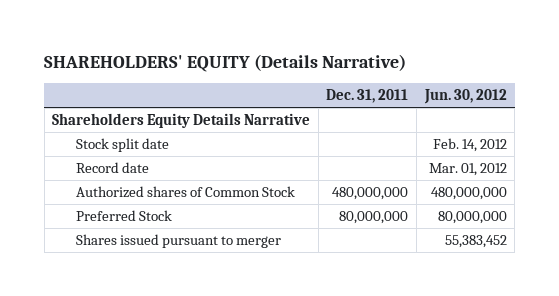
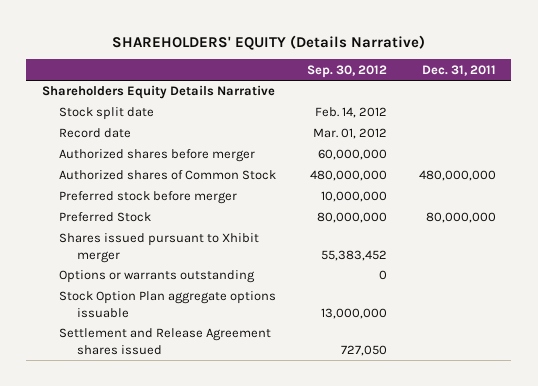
[423,89,507,105] Jun. 30, 2012 -> none
none -> [307,64,388,78] Sep. 30, 2012
none -> [59,149,256,163] Authorized shares before merger
none -> [59,191,238,205] Preferred stock before merger
[76,234,282,249] Shares issued pursuant to merger -> [59,233,260,263] Shares issued pursuant to Xhibit merger
none -> [59,270,256,284] Options or warrants outstanding
none -> [59,291,277,318] Stock Option Plan aggregate options issuable
none -> [59,328,272,355] Settlement and Release Agreement shares issued

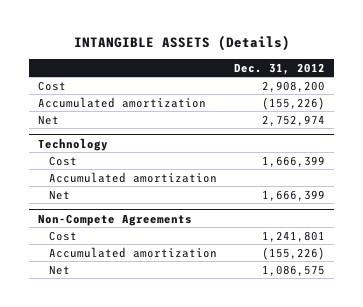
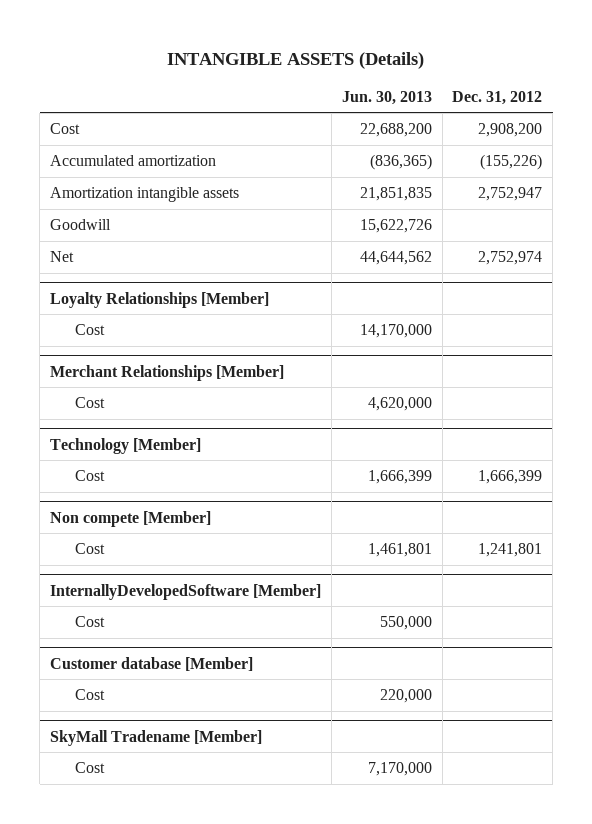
none -> [341,90,432,105] Jun. 30, 2013
none -> [49,187,239,203] Amortization intangible assets
none -> [49,219,111,231] Goodwill
none -> [49,291,269,308] Loyalty Relationships [Member]
none -> [74,324,105,336] Cost
none -> [49,364,284,381] Merchant Relationships [Member]
none -> [74,397,105,409] Cost
[37,137,108,151] Technology -> [49,437,201,454] Technology [Member]
[49,171,218,183] Accumulated amortization -> none
[49,189,71,200] Net -> none
[37,213,192,226] Non-Compete Agreements -> [49,510,211,527] Non compete [Member]
[49,246,218,258] Accumulated amortization -> none
[49,264,71,275] Net -> none
none -> [49,583,321,600] InternallyDevelopedSoftware [Member]
none -> [74,616,105,628] Cost
none -> [49,656,253,671] Customer database [Member]
none -> [74,689,105,701] Cost
none -> [49,729,262,746] SkyMall Tradename [Member]
none -> [74,762,105,774] Cost

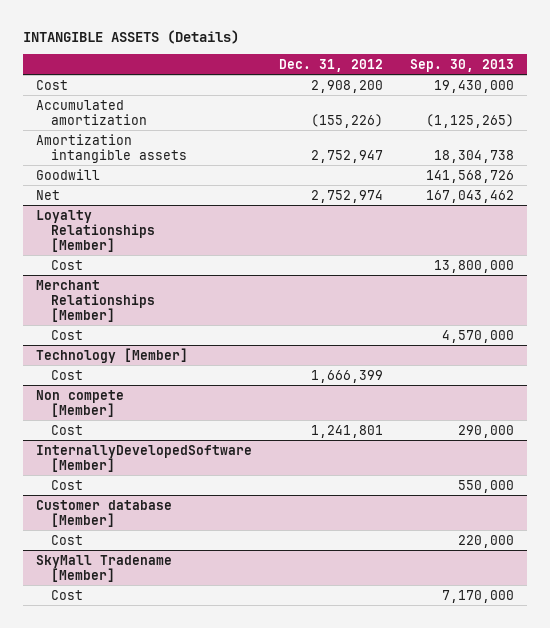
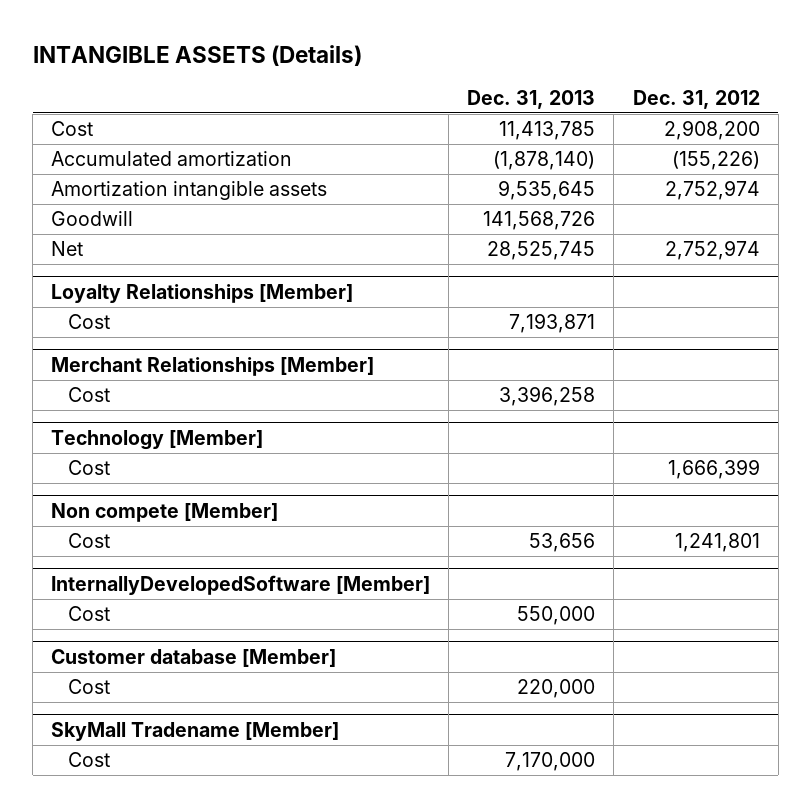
[409,58,514,72] Sep. 30, 2013 -> none
none -> [467,89,596,109] Dec. 31, 2013
[311,149,384,163] 2,752,947 -> [664,180,760,201] 2,752,974

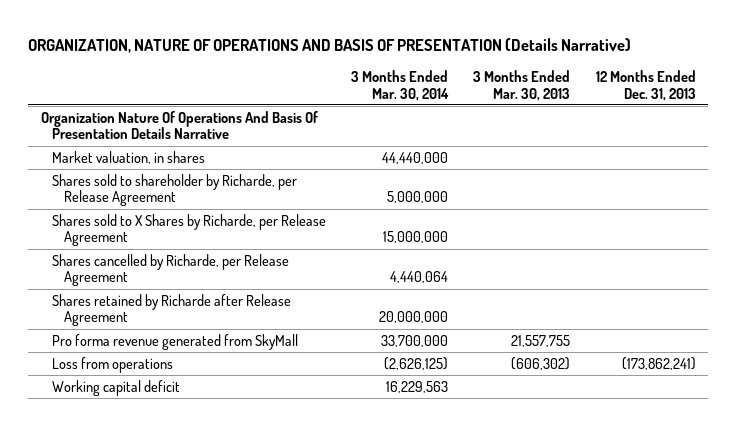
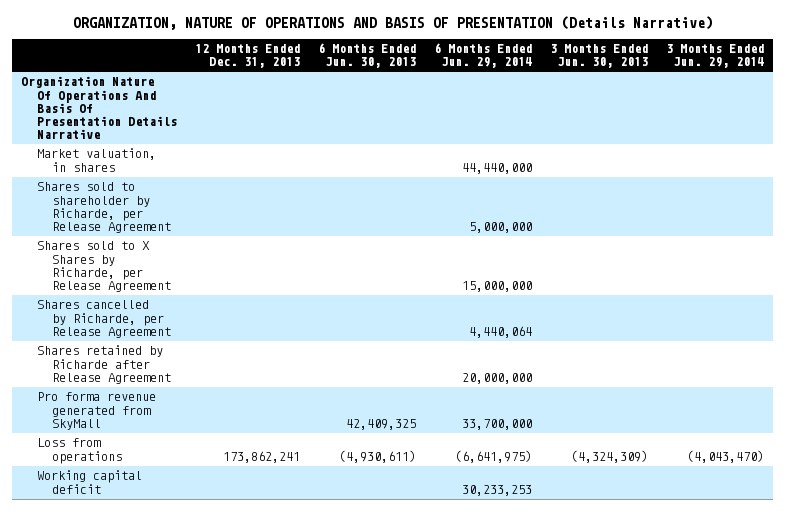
[351,69,450,101] 3 Months Ended Mar. 30, 2014 -> none
[473,69,571,101] 3 Months Ended Mar. 30, 2013 -> none
none -> [317,43,416,69] 6 Months Ended Jun. 30, 2013
none -> [433,43,532,69] 6 Months Ended Jun. 29, 2014
none -> [549,44,648,69] 3 Months Ended Jun. 30, 2013
none -> [665,44,764,69] 3 Months Ended Jun. 29, 2014
[621,356,696,370] (173,862,241) -> [222,450,300,463] 173,862,241

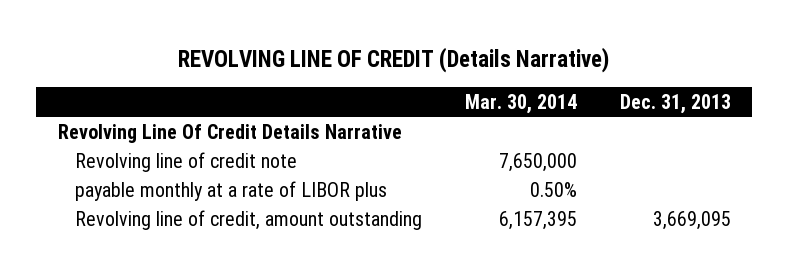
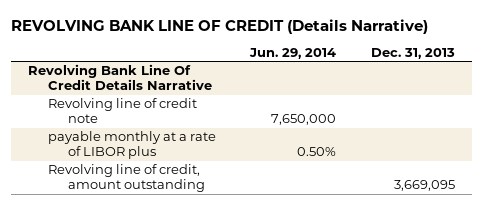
[178,47,610,74] REVOLVING LINE OF CREDIT (Details Narrative) -> [10,18,428,34] REVOLVING BANK LINE OF CREDIT (Details Narrative)
[465,93,578,114] Mar. 30, 2014 -> none
none -> [249,47,337,59] Jun. 29, 2014
[57,123,402,143] Revolving Line Of Credit Details Narrative -> [27,64,212,91] Revolving Bank Line Of Credit Details Narrative

